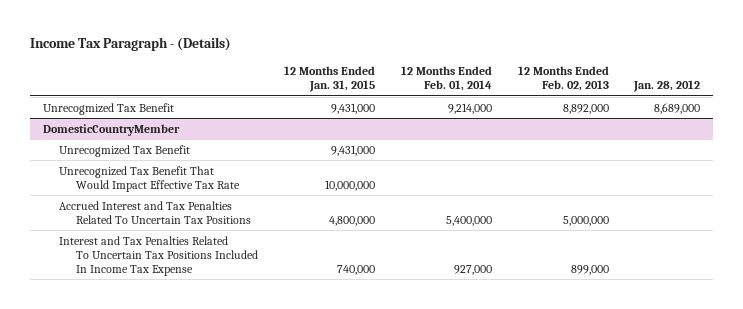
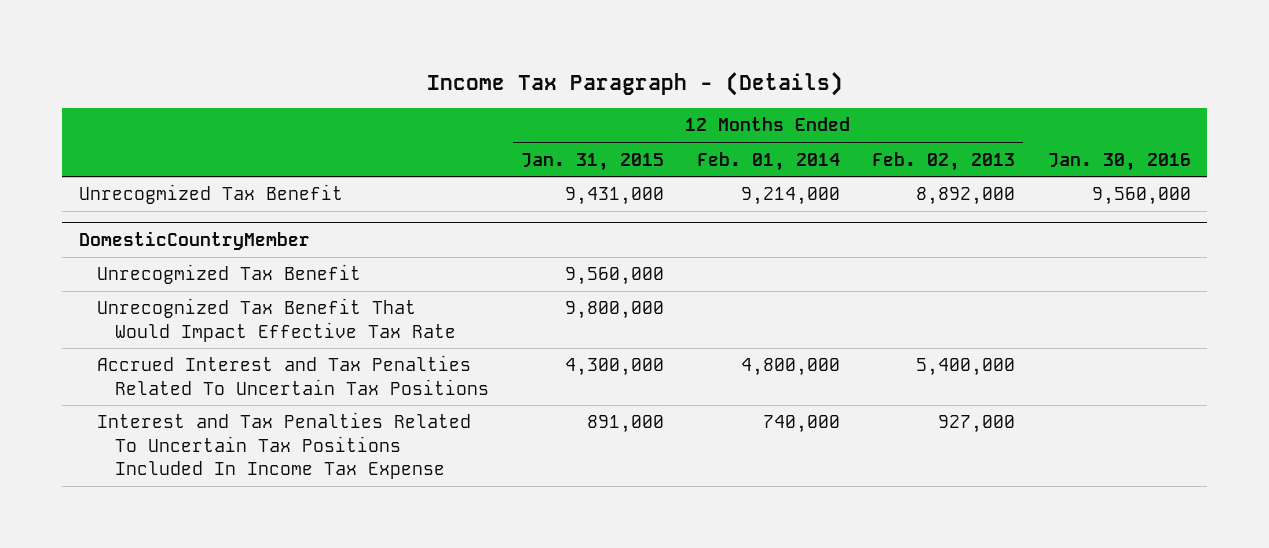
[633,80,701,93] Jan. 28, 2012 -> none
none -> [1047,152,1191,171] Jan. 30, 2016
[330,144,375,156] 9,431,000 -> [565,267,665,286] 9,560,000
[324,179,375,191] 10,000,000 -> [565,301,665,320] 9,800,000
[328,215,375,226] 4,800,000 -> [565,358,665,377] 4,300,000
[445,215,492,226] 5,400,000 -> [740,358,840,377] 4,800,000
[562,215,609,226] 5,000,000 -> [916,358,1016,377] 5,400,000
[336,264,375,275] 740,000 -> [587,415,665,434] 891,000
[453,264,492,275] 927,000 -> [762,415,840,434] 740,000
[570,264,609,275] 899,000 -> [938,415,1016,434] 927,000

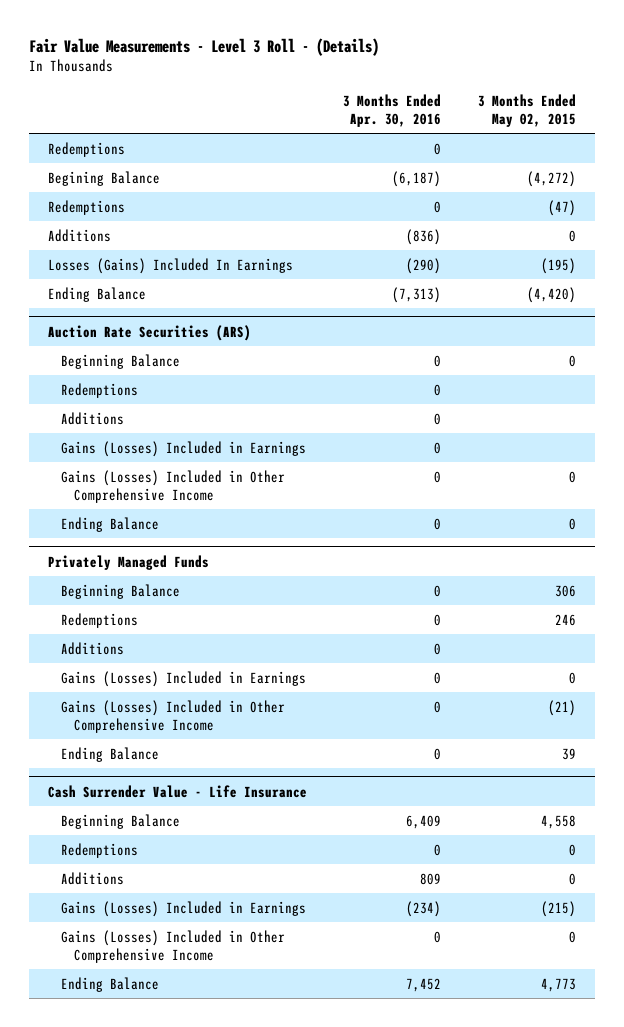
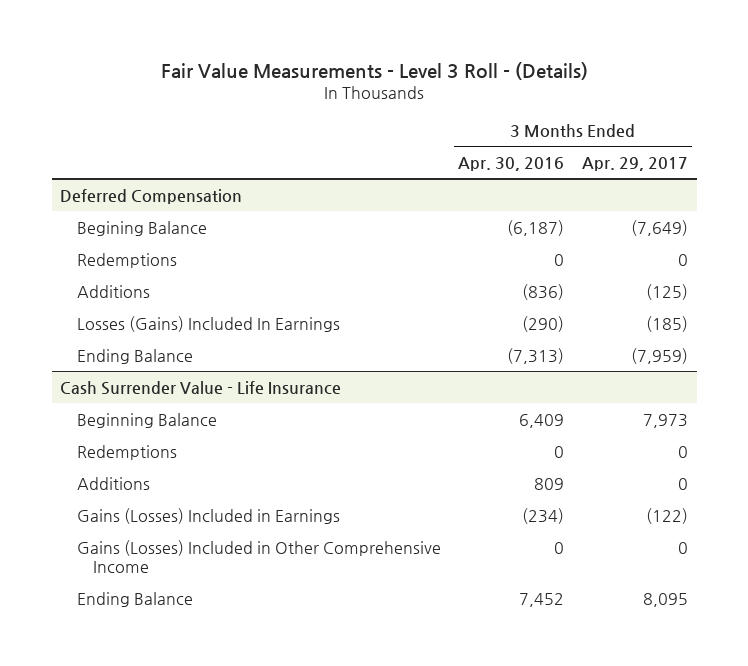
[478,93,577,127] 3 Months Ended May 02, 2015 -> none
none -> [581,156,688,171] Apr. 29, 2017
[47,141,125,157] Redemptions -> none
none -> [60,188,243,204] Deferred Compensation
[47,324,251,341] Auction Rate Securities (ARS) -> none
[60,353,180,369] Beginning Balance -> none
[60,382,138,398] Redemptions -> none
[60,411,124,425] Additions -> none
[60,440,306,457] Gains (Losses) Included in Earnings -> none
[60,469,285,503] Gains (Losses) Included in Other Comprehensive Income -> none
[60,516,159,532] Ending Balance -> none
[47,554,209,570] Privately Managed Funds -> none
[60,583,180,599] Beginning Balance -> none
[60,612,138,628] Redemptions -> none
[60,641,124,655] Additions -> none
[60,670,306,687] Gains (Losses) Included in Earnings -> none
[60,699,285,733] Gains (Losses) Included in Other Comprehensive Income -> none
[60,746,159,762] Ending Balance -> none

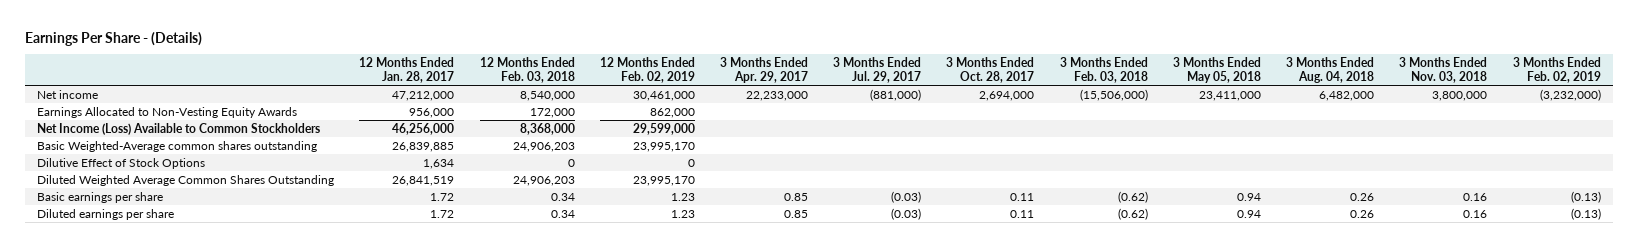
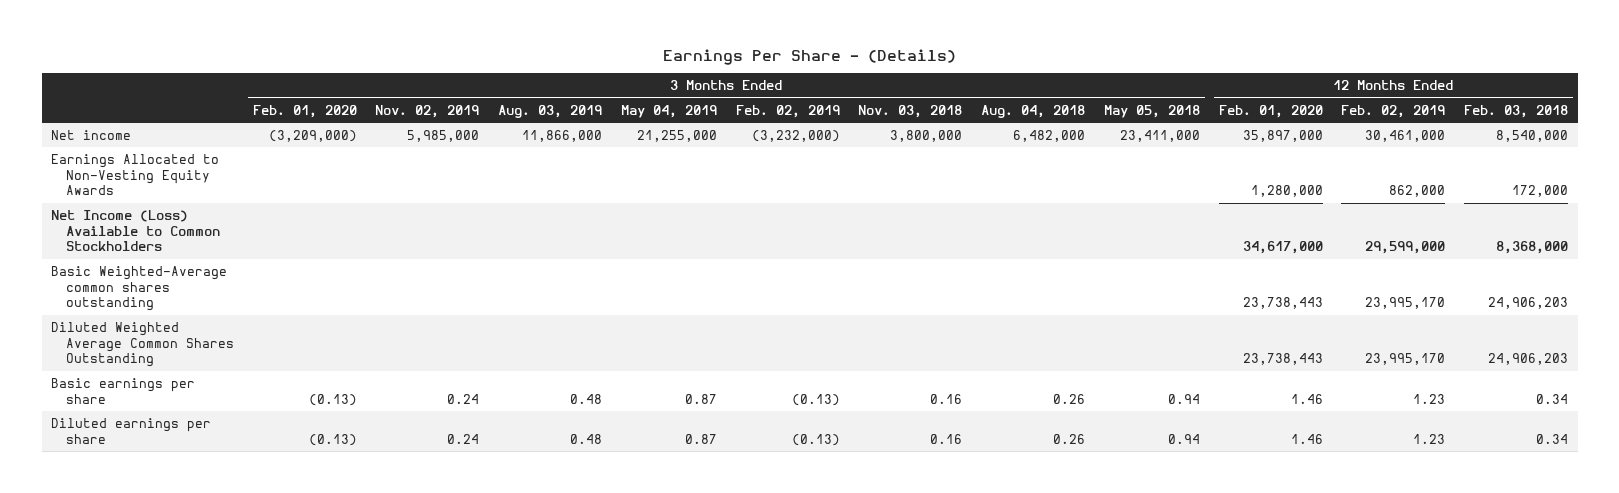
[359,57,455,83] 12 Months Ended Jan. 28, 2017 -> none
[720,57,809,83] 3 Months Ended Apr. 29, 2017 -> none
[833,57,922,83] 3 Months Ended Jul. 29, 2017 -> none
[946,57,1035,83] 3 Months Ended Oct. 28, 2017 -> none
[1059,57,1148,83] 3 Months Ended Feb. 03, 2018 -> none
none -> [252,104,357,118] Feb. 01, 2020
none -> [375,104,480,118] Nov. 02, 2019
none -> [498,104,603,118] Aug. 03, 2019
none -> [620,104,717,118] May 04, 2019
none -> [1218,104,1323,118] Feb. 01, 2020
[37,157,206,169] Dilutive Effect of Stock Options -> none

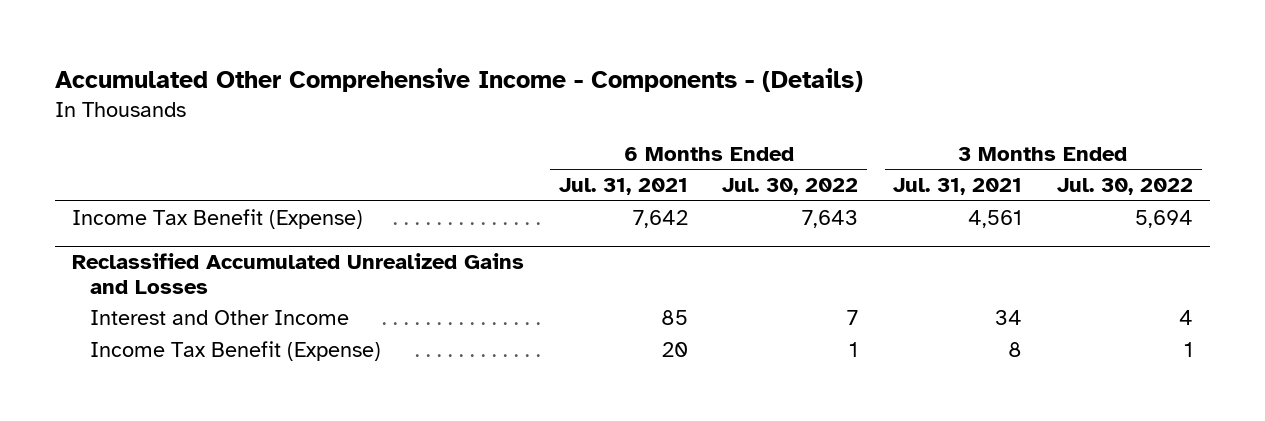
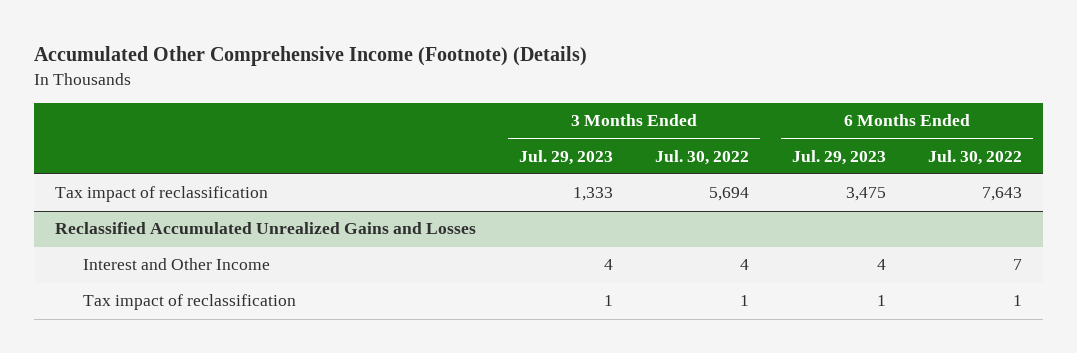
[54,67,863,92] Accumulated Other Comprehensive Income - Components - (Details) -> [34,46,588,67] Accumulated Other Comprehensive Income (Footnote) (Details)
[558,178,688,196] Jul. 31, 2021 -> none
[893,178,1023,196] Jul. 31, 2021 -> none
none -> [518,149,613,165] Jul. 29, 2023
none -> [791,149,886,165] Jul. 29, 2023
[71,209,363,230] Income Tax Benefit (Expense) -> [55,186,269,203] Tax impact of reclassification
[90,341,382,362] Income Tax Benefit (Expense) -> [82,294,296,311] Tax impact of reclassification

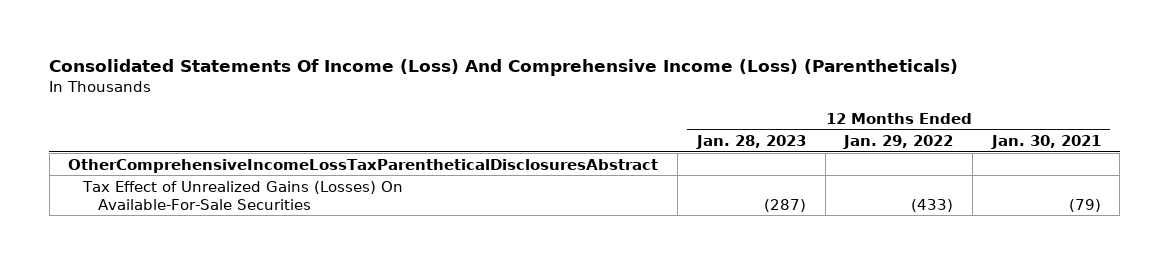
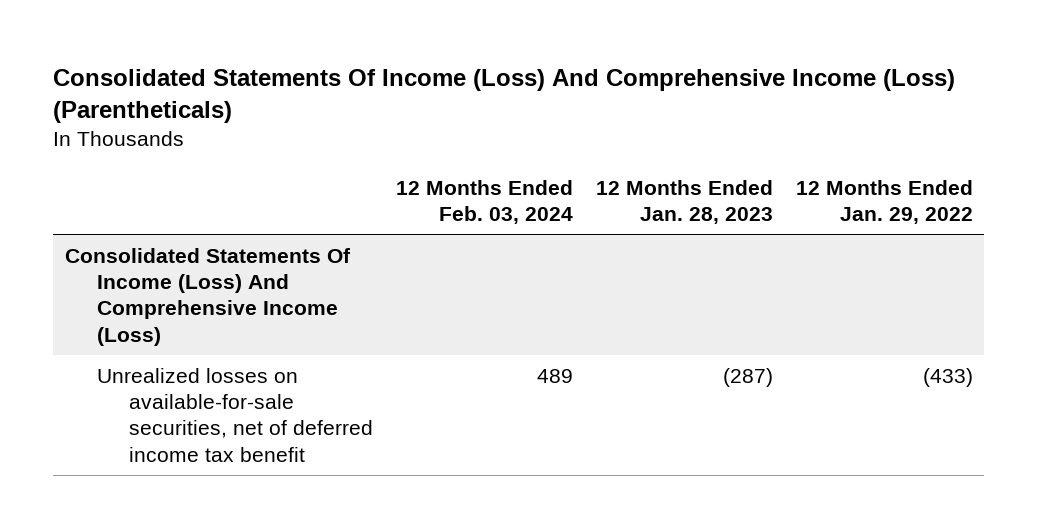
[990,135,1101,150] Jan. 30, 2021 -> none
none -> [395,179,573,224] 12 Months Ended Feb. 03, 2024
[68,158,659,173] OtherComprehensiveIncomeLossTaxParentheticalDisclosuresAbstract -> none
none -> [64,247,351,346] Consolidated Statements Of Income (Loss) And Comprehensive Income (Loss)
[82,180,404,210] Tax Effect of Unrealized Gains (Losses) On Available-For-Sale Securities -> [96,367,373,462] Unrealized losses on available-for-sale securities, net of deferred income tax benefit

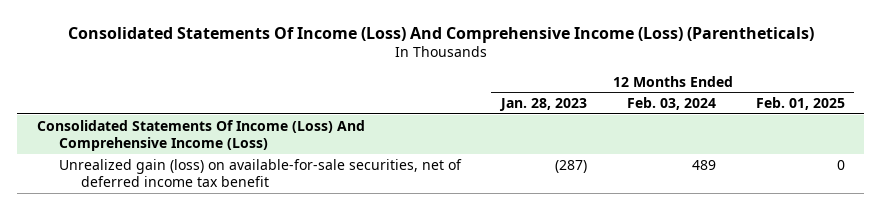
[795,179,973,224] 12 Months Ended Jan. 29, 2022 -> none
none -> [755,97,845,111] Feb. 01, 2025
[96,367,373,462] Unrealized losses on available-for-sale securities, net of deferred income tax benefit -> [58,158,462,188] Unrealized gain (loss) on available-for-sale securities, net of deferred income tax benefit

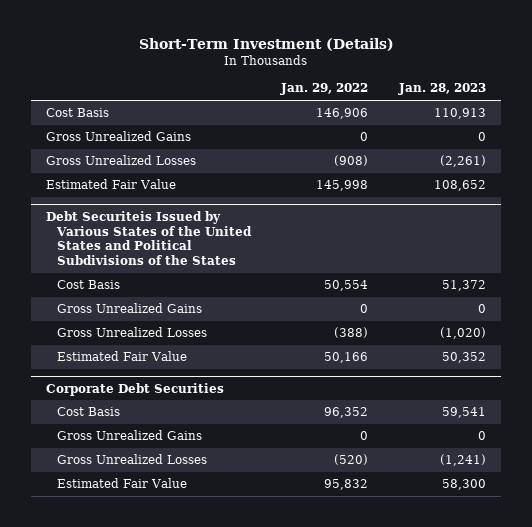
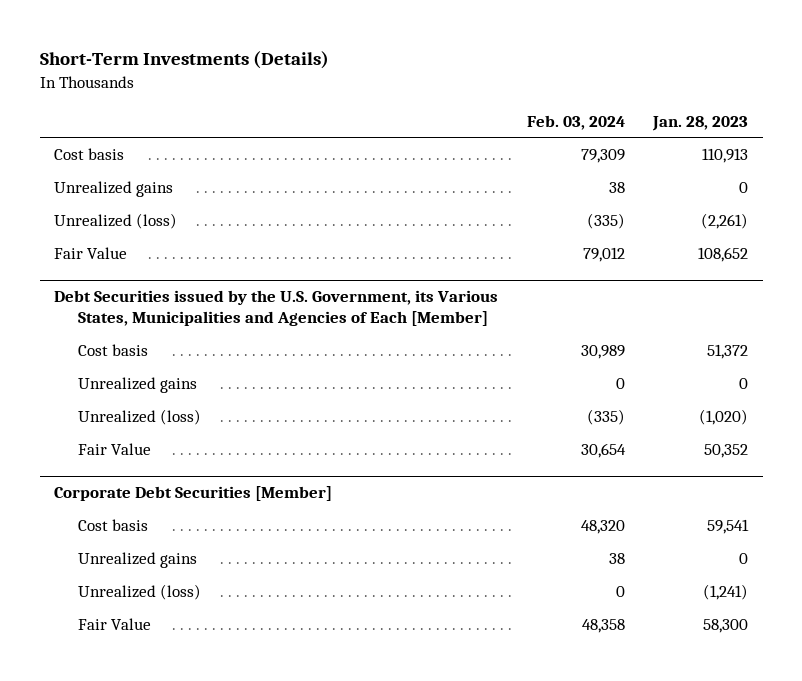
[138,38,394,52] Short-Term Investment (Details) -> [39,51,329,70] Short-Term Investments (Details)
[280,83,369,96] Jan. 29, 2022 -> none
none -> [526,114,625,130] Feb. 03, 2024
[46,108,110,118] Cost Basis -> [53,148,124,161] Cost basis
[46,131,192,142] Gross Unrealized Gains -> [53,181,173,198] Unrealized gains
[46,155,197,166] Gross Unrealized Losses -> [53,213,177,230] Unrealized (loss)
[46,179,177,190] Estimated Fair Value -> [53,247,127,260] Fair Value
[46,210,252,266] Debt Securiteis Issued by Various States of the United States and Political Subdivisions of the States -> [53,290,498,327] Debt Securities issued by the U.S. Government, its Various States, Municipalities and Agencies of Each [Member]
[56,280,120,290] Cost Basis -> [77,344,148,357] Cost basis
[56,303,202,314] Gross Unrealized Gains -> [77,377,197,394] Unrealized gains
[56,327,207,338] Gross Unrealized Losses -> [77,409,201,426] Unrealized (loss)
[56,351,187,362] Estimated Fair Value -> [77,443,151,456] Fair Value
[46,382,225,396] Corporate Debt Securities -> [53,486,332,502] Corporate Debt Securities [Member]
[56,407,120,417] Cost Basis -> [77,519,148,532] Cost basis
[56,430,202,441] Gross Unrealized Gains -> [77,552,197,569] Unrealized gains
[56,454,207,465] Gross Unrealized Losses -> [77,584,201,601] Unrealized (loss)
[56,478,187,489] Estimated Fair Value -> [77,618,151,631] Fair Value

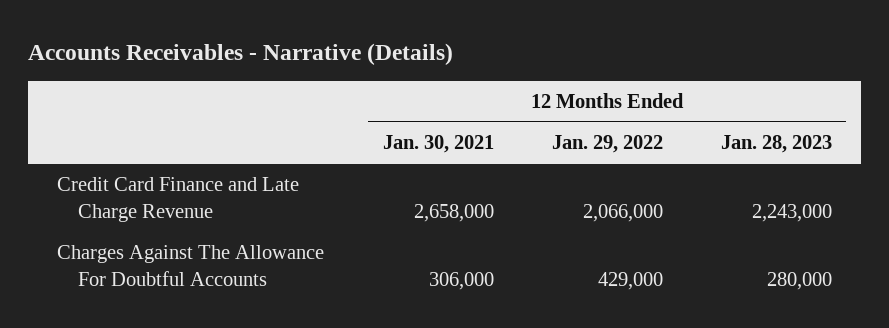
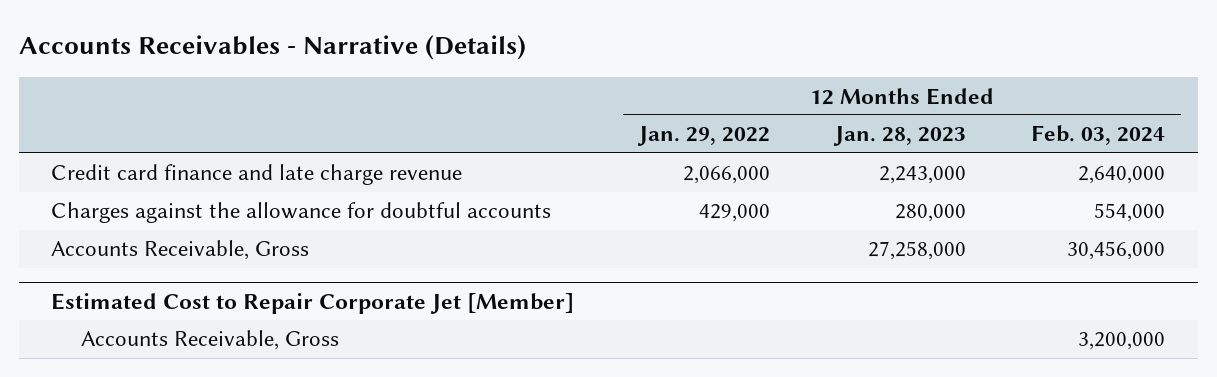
[382,135,494,154] Jan. 30, 2021 -> none
none -> [1031,125,1166,146] Feb. 03, 2024
[57,177,300,222] Credit Card Finance and Late Charge Revenue -> [51,164,463,186] Credit card finance and late charge revenue
[57,245,325,286] Charges Against The Allowance For Doubtful Accounts -> [51,202,552,224] Charges against the allowance for doubtful accounts
none -> [51,240,310,261] Accounts Receivable, Gross
none -> [51,293,575,315] Estimated Cost to Repair Corporate Jet [Member]
none -> [81,330,340,351] Accounts Receivable, Gross

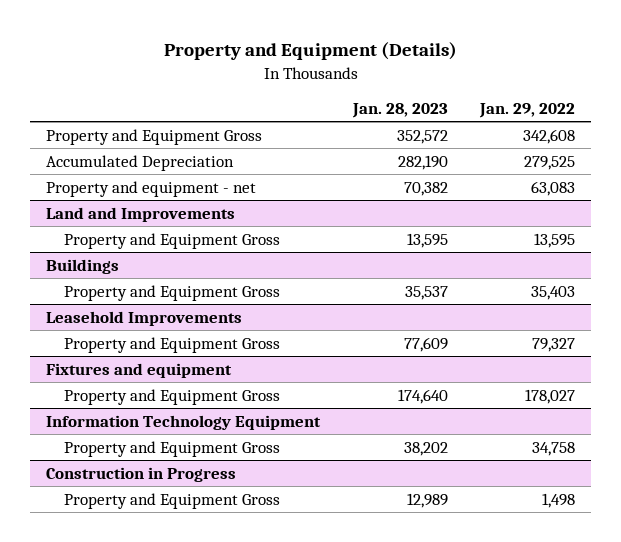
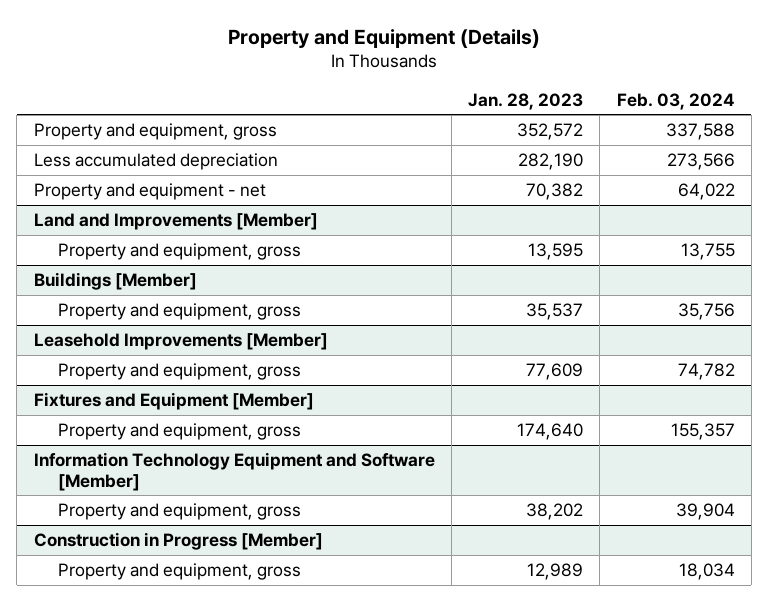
[479,102,576,118] Jan. 29, 2022 -> none
none -> [616,92,735,110] Feb. 03, 2024
[46,128,263,145] Property and Equipment Gross -> [33,122,277,140] Property and equipment, gross
[46,154,235,171] Accumulated Depreciation -> [33,152,278,170] Less accumulated depreciation
[46,206,236,222] Land and Improvements -> [33,212,318,230] Land and Improvements [Member]
[63,232,280,249] Property and Equipment Gross -> [58,242,302,260] Property and equipment, gross
[46,258,120,274] Buildings -> [33,271,197,290] Buildings [Member]
[63,284,280,301] Property and Equipment Gross -> [58,302,302,320] Property and equipment, gross
[46,310,243,326] Leasehold Improvements -> [33,332,328,350] Leasehold Improvements [Member]
[63,336,280,353] Property and Equipment Gross -> [58,362,302,380] Property and equipment, gross
[46,362,233,378] Fixtures and equipment -> [33,391,314,410] Fixtures and Equipment [Member]
[63,388,280,405] Property and Equipment Gross -> [58,422,302,440] Property and equipment, gross
[46,414,322,430] Information Technology Equipment -> [33,451,435,491] Information Technology Equipment and Software [Member]
[63,440,280,457] Property and Equipment Gross -> [58,502,302,520] Property and equipment, gross
[46,466,237,482] Construction in Progress -> [33,531,323,550] Construction in Progress [Member]
[63,492,280,509] Property and Equipment Gross -> [58,562,302,580] Property and equipment, gross

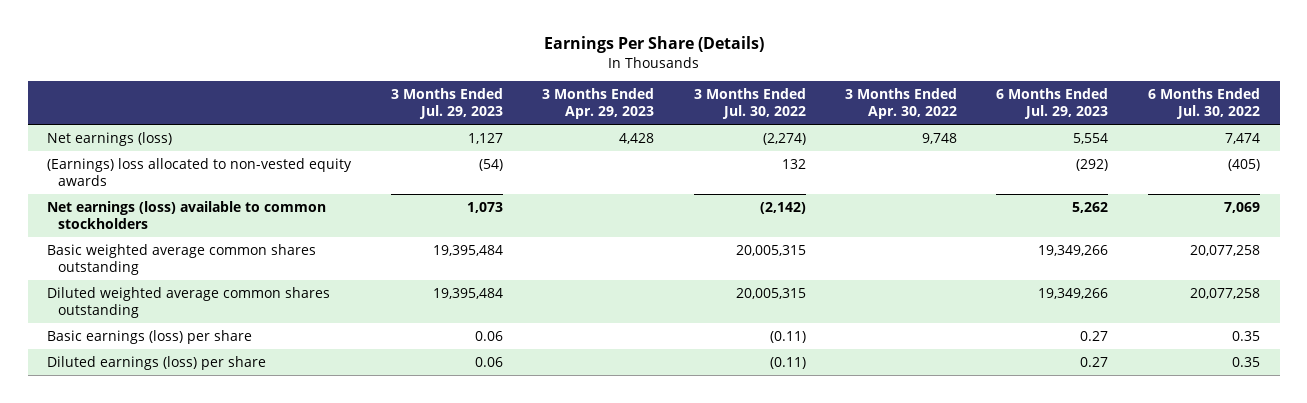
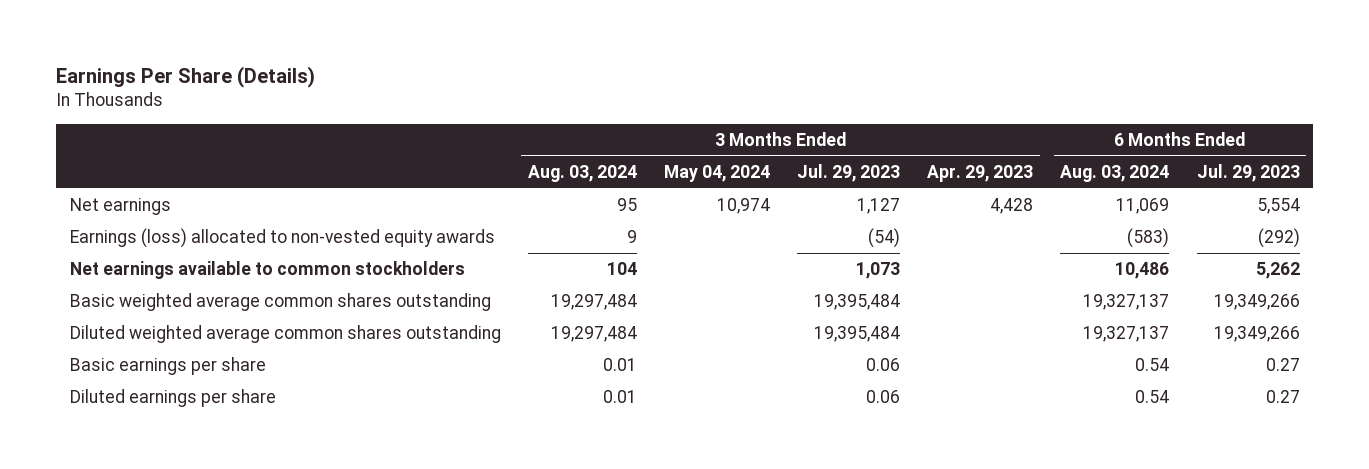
[693,88,806,119] 3 Months Ended Jul. 30, 2022 -> none
[845,88,958,119] 3 Months Ended Apr. 30, 2022 -> none
[1147,88,1260,119] 6 Months Ended Jul. 30, 2022 -> none
none -> [527,164,637,182] Aug. 03, 2024
none -> [664,164,771,182] May 04, 2024
none -> [1060,164,1170,182] Aug. 03, 2024
[47,131,173,146] Net earnings (loss) -> [69,198,171,216] Net earnings
[47,157,353,186] (Earnings) loss allocated to non-vested equity awards -> [69,228,495,249] Earnings (loss) allocated to non-vested equity awards
[47,200,327,229] Net earnings (loss) available to common stockholders -> [69,261,465,280] Net earnings available to common stockholders
[47,329,253,344] Basic earnings (loss) per share -> [69,357,266,376] Basic earnings per share
[47,355,267,370] Diluted earnings (loss) per share -> [69,389,276,408] Diluted earnings per share

